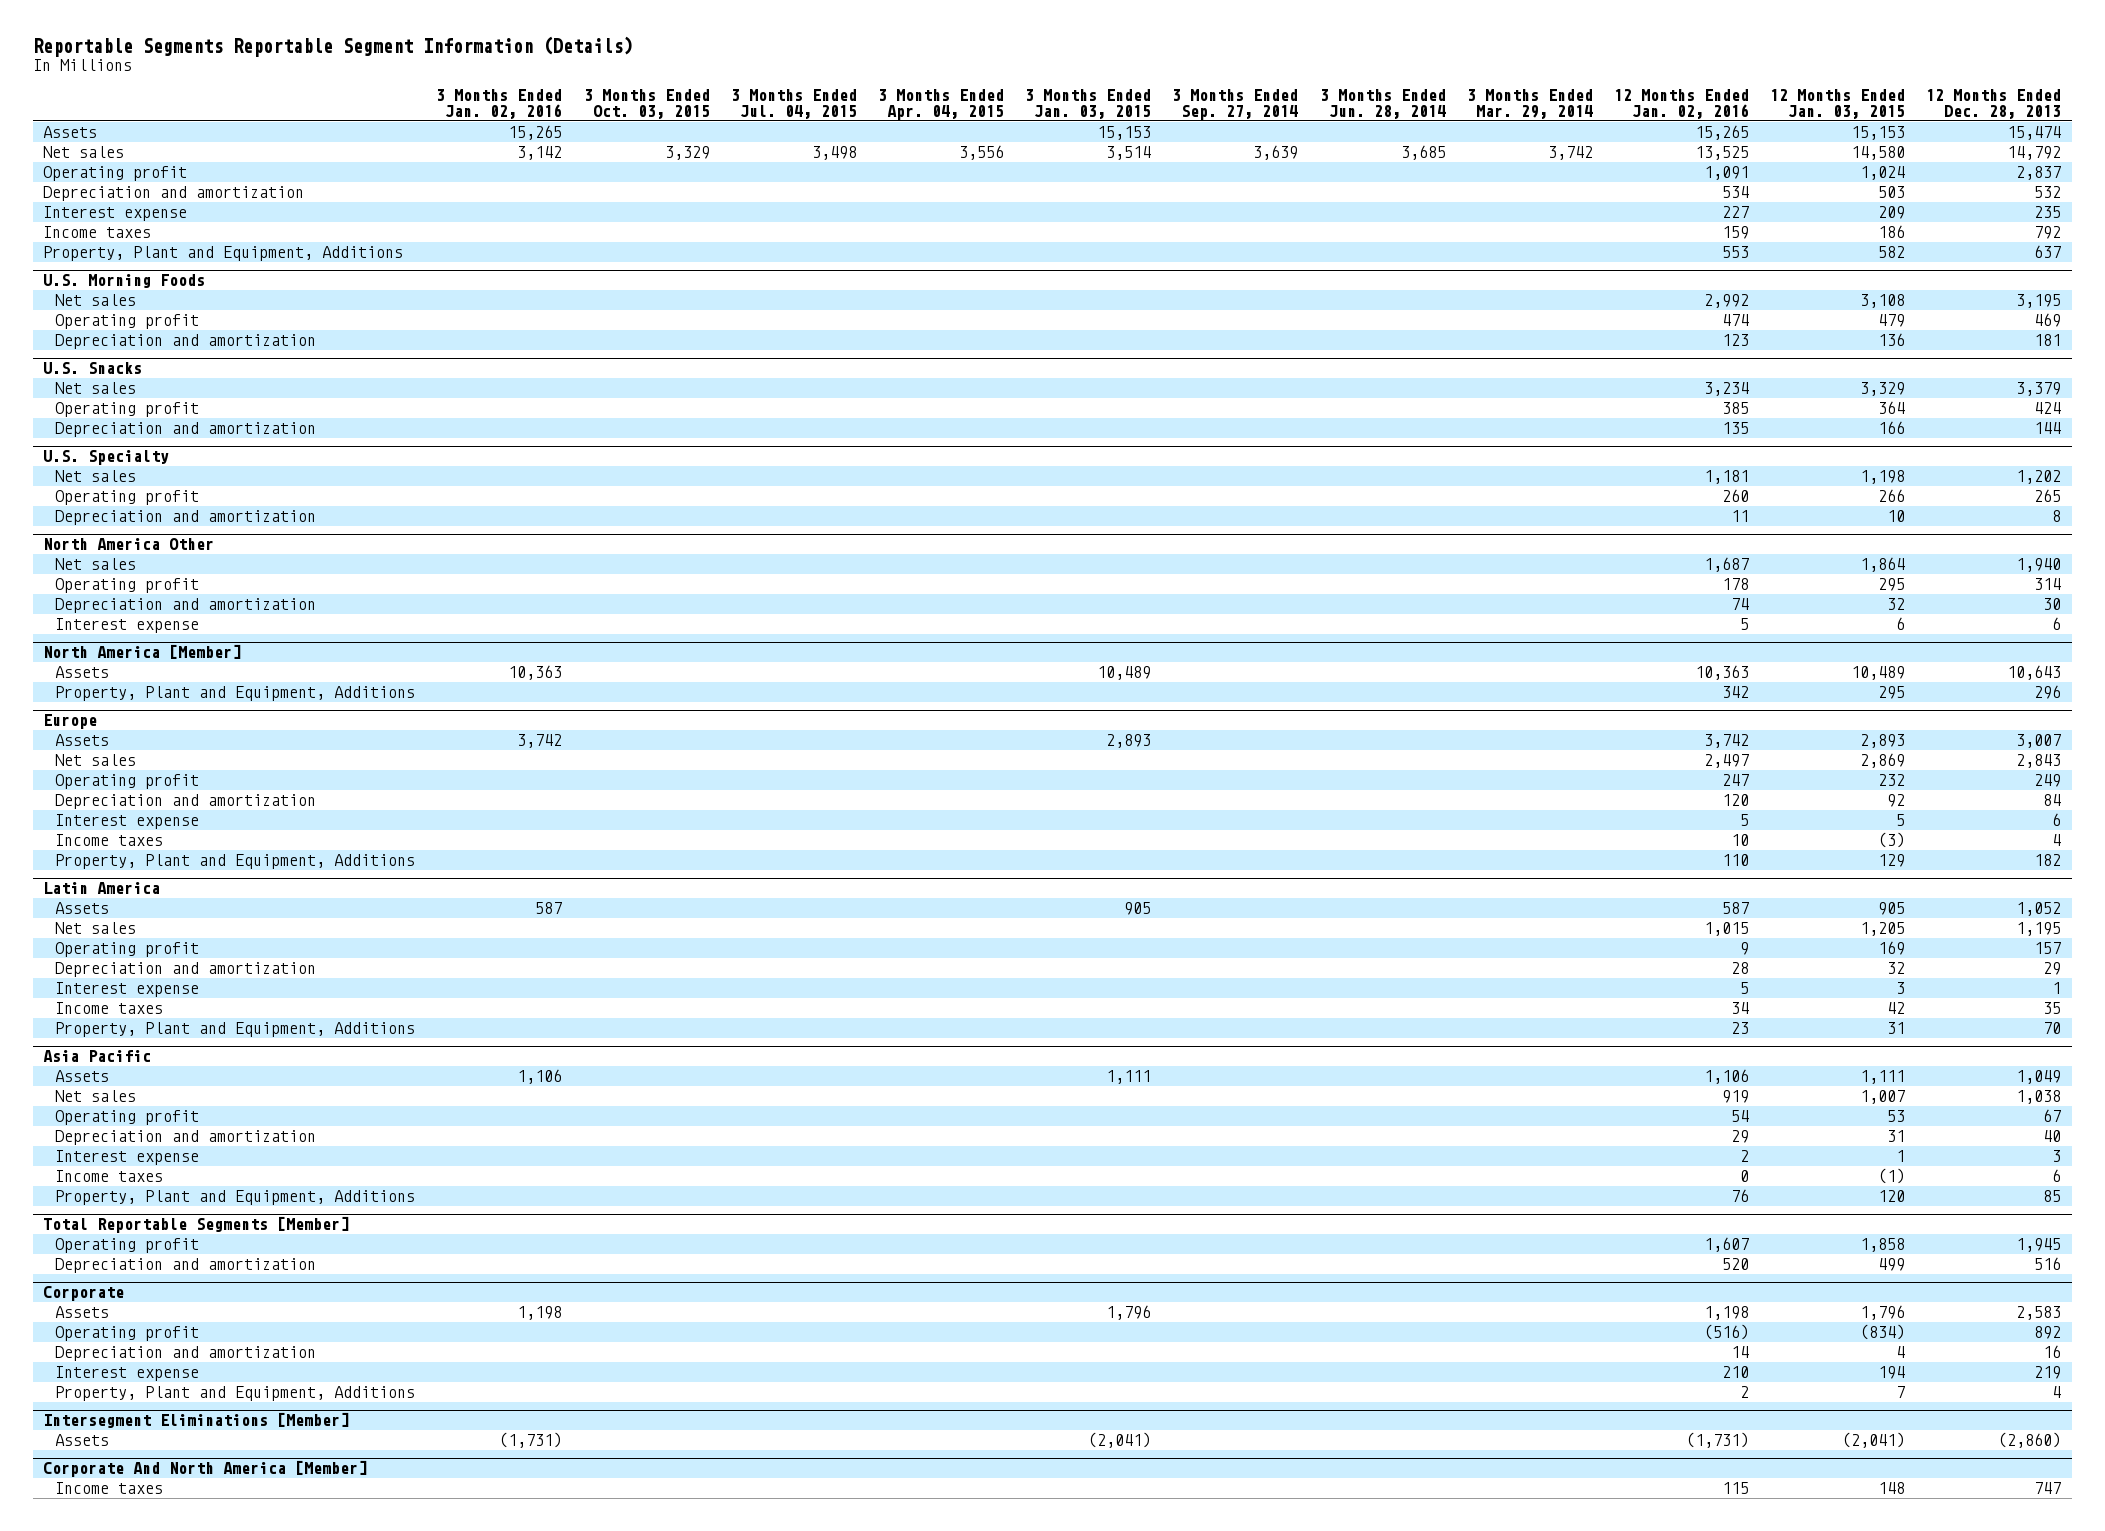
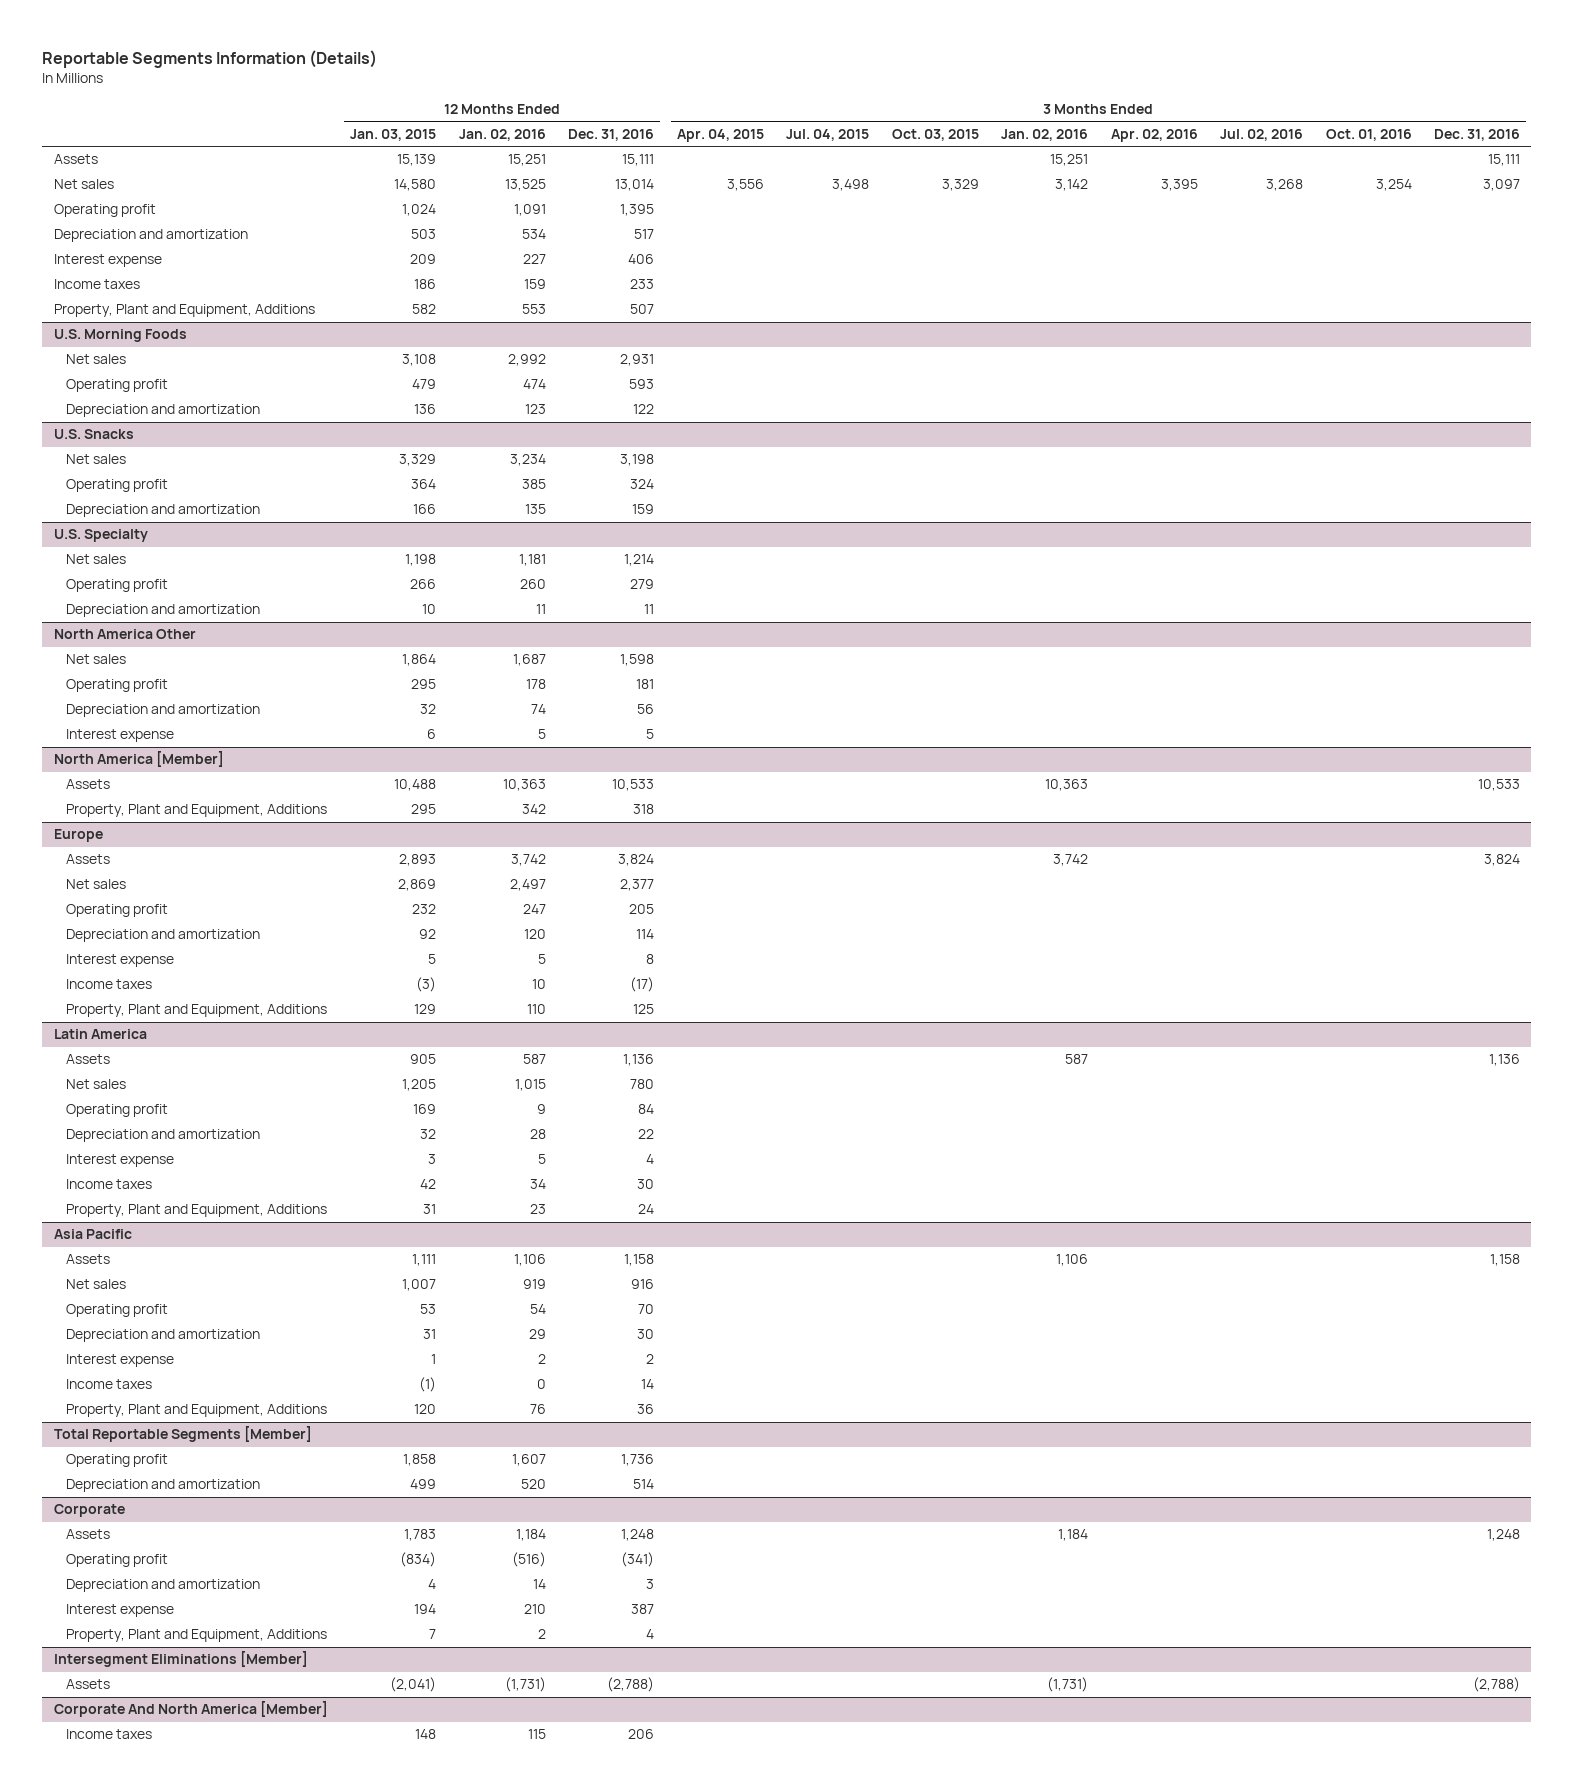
[32,36,633,58] Reportable Segments Reportable Segment Information (Details) -> [42,49,378,68] Reportable Segments Information (Details)
[1025,88,1152,119] 3 Months Ended Jan. 03, 2015 -> none
[1172,88,1299,120] 3 Months Ended Sep. 27, 2014 -> none
[1319,88,1446,119] 3 Months Ended Jun. 28, 2014 -> none
[1466,88,1593,119] 3 Months Ended Mar. 29, 2014 -> none
[1926,88,2062,119] 12 Months Ended Dec. 28, 2013 -> none
none -> [568,128,655,141] Dec. 31, 2016
none -> [1110,128,1198,142] Apr. 02, 2016
none -> [1220,128,1304,141] Jul. 02, 2016
none -> [1325,128,1412,141] Oct. 01, 2016
none -> [1434,128,1521,141] Dec. 31, 2016
[508,125,563,141] 15,265 -> [1050,154,1089,167] 15,251
[1695,125,1750,141] 15,265 -> [507,154,546,167] 15,251
[1851,126,1906,141] 15,153 -> [397,154,437,167] 15,139
[1851,666,1906,681] 10,489 -> [394,779,437,792] 10,488
[517,1306,563,1321] 1,198 -> [1058,1529,1089,1542] 1,184
[1704,1306,1750,1321] 1,198 -> [515,1529,546,1542] 1,184
[1860,1305,1906,1321] 1,796 -> [404,1529,437,1542] 1,783

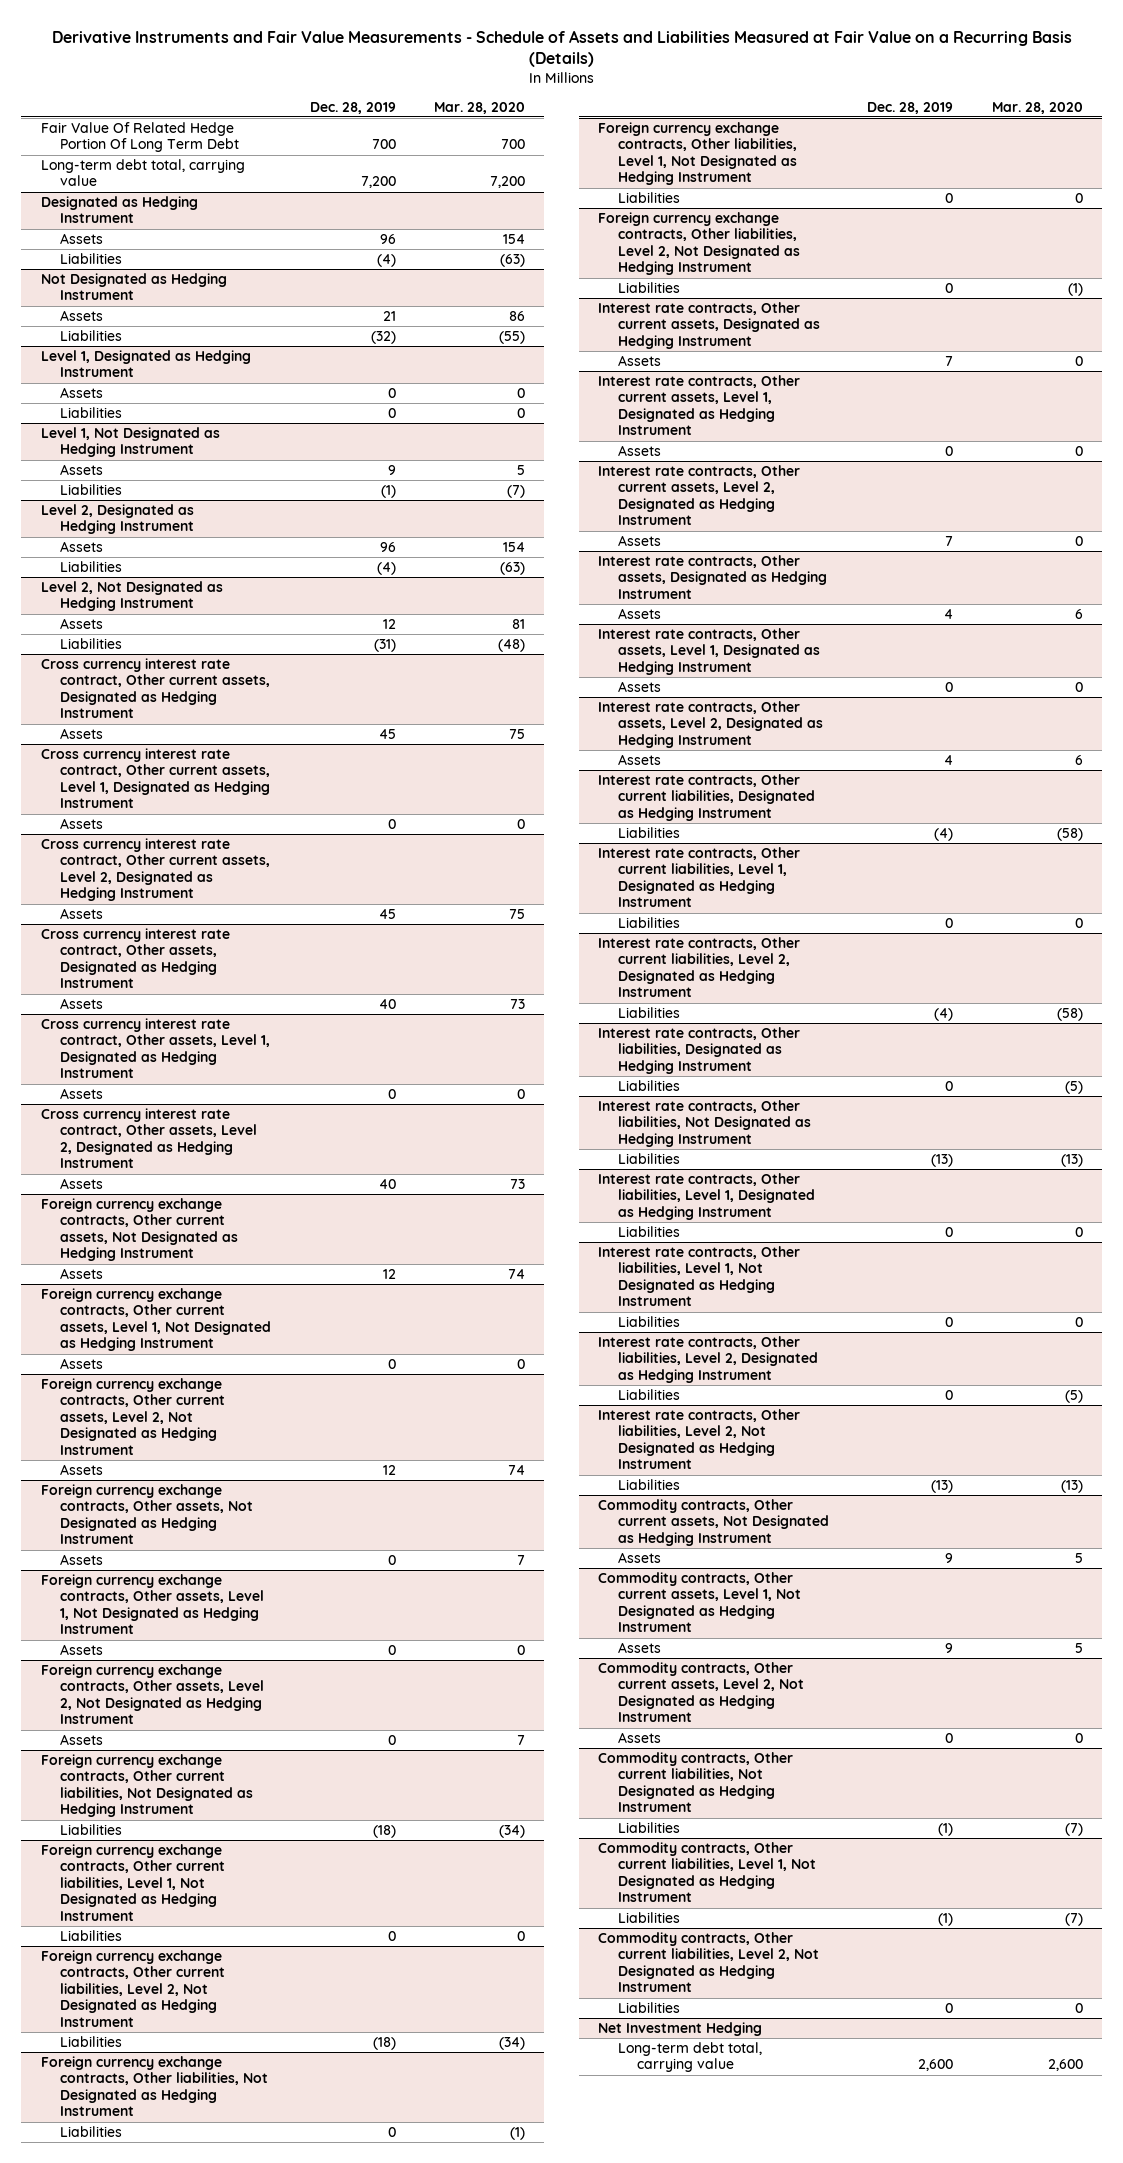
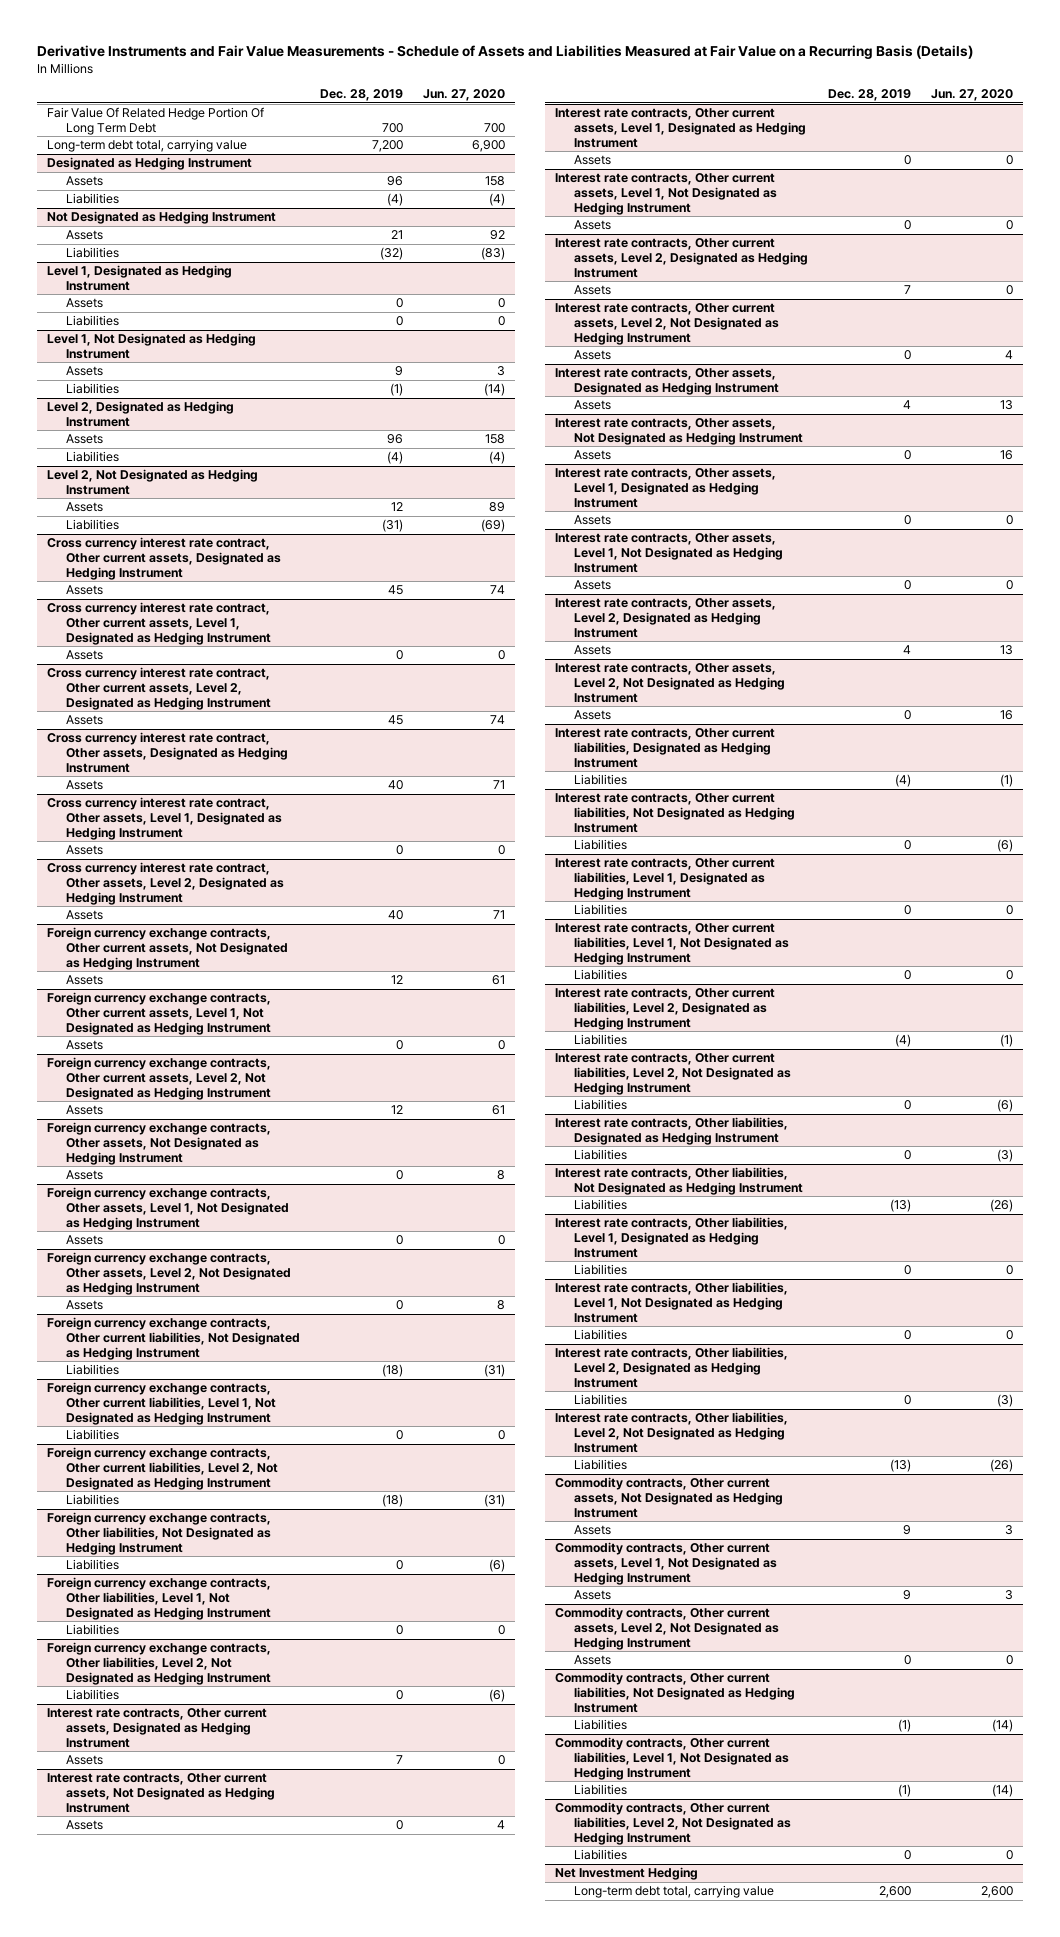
[434,101,526,114] Mar. 28, 2020 -> none
none -> [422,89,505,102] Jun. 27, 2020
none -> [47,1773,275,1813] Interest rate contracts, Other current assets, Not Designated as Hedging Instrument
none -> [65,1820,103,1831] Assets
none -> [555,173,777,215] Interest rate contracts, Other current assets, Level 1, Not Designated as Hedging Instrument
none -> [573,220,611,231] Assets
none -> [555,303,779,345] Interest rate contracts, Other current assets, Level 2, Not Designated as Hedging Instrument
none -> [573,350,611,361] Assets
none -> [555,418,803,445] Interest rate contracts, Other assets, Not Designated as Hedging Instrument
none -> [573,450,611,461] Assets
none -> [555,533,783,573] Interest rate contracts, Other assets, Level 1, Not Designated as Hedging Instrument
none -> [573,580,611,591] Assets
none -> [555,663,785,703] Interest rate contracts, Other assets, Level 2, Not Designated as Hedging Instrument
none -> [573,710,611,721] Assets
none -> [555,793,795,833] Interest rate contracts, Other current liabilities, Not Designated as Hedging Instrument
none -> [573,839,627,851] Liabilities
none -> [555,923,789,965] Interest rate contracts, Other current liabilities, Level 1, Not Designated as Hedging Instrument
none -> [573,969,627,981] Liabilities
none -> [555,1053,791,1095] Interest rate contracts, Other current liabilities, Level 2, Not Designated as Hedging Instrument
none -> [573,1099,627,1111] Liabilities

